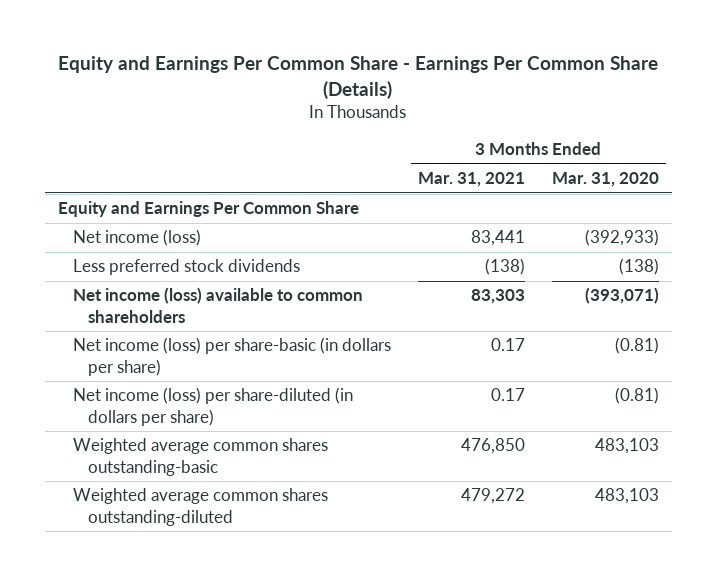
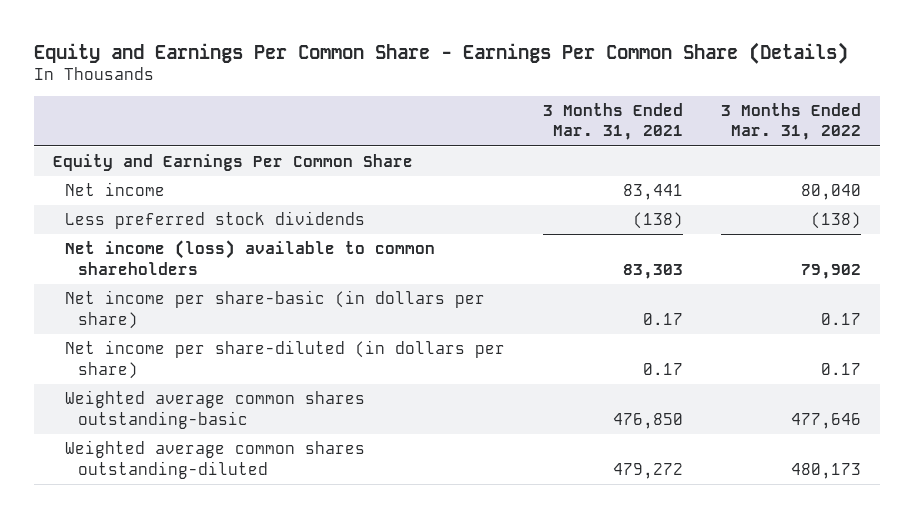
[551,172,659,188] Mar. 31, 2020 -> none
none -> [721,103,862,141] 3 Months Ended Mar. 31, 2022
[72,229,201,247] Net income (loss) -> [65,182,166,197] Net income
[72,337,391,376] Net income (loss) per share-basic (in dollars per share) -> [65,290,486,329] Net income per share-basic (in dollars per share)
[72,387,353,426] Net income (loss) per share-diluted (in dollars per share) -> [65,340,506,379] Net income per share-diluted (in dollars per share)

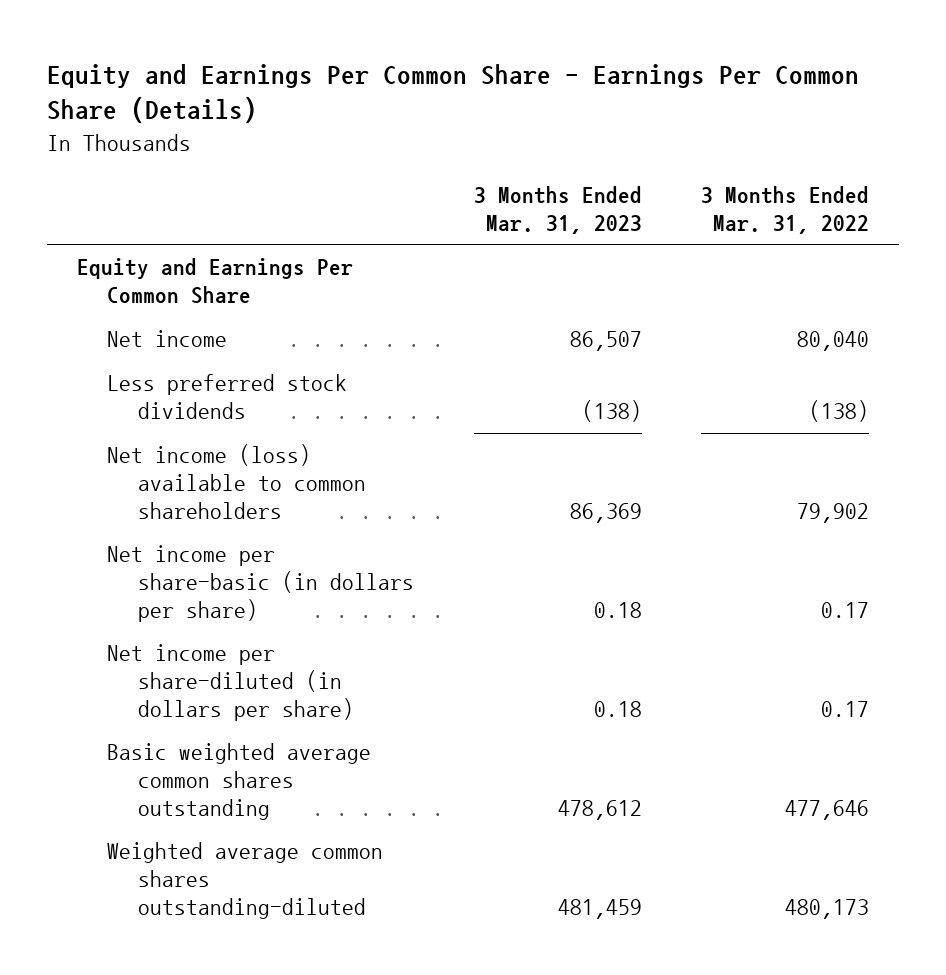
[543,103,684,141] 3 Months Ended Mar. 31, 2021 -> none
none -> [473,186,642,234] 3 Months Ended Mar. 31, 2023
[65,390,366,429] Weighted average common shares outstanding-basic -> [107,743,372,820] Basic weighted average common shares outstanding

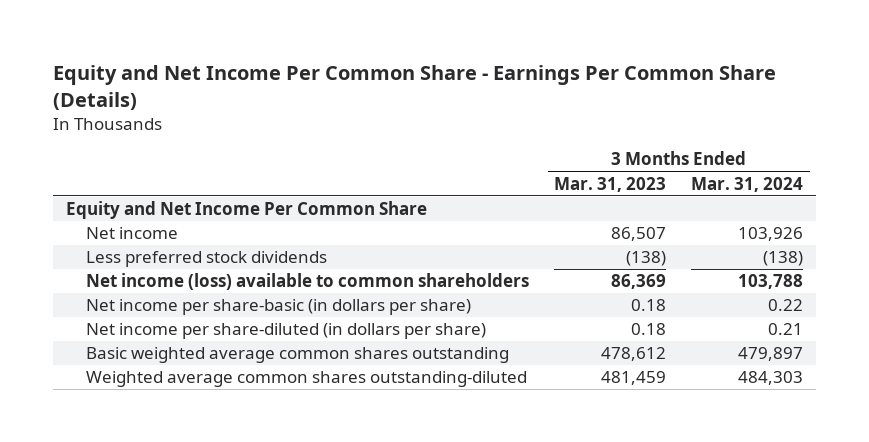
[46,63,859,124] Equity and Earnings Per Common Share - Earnings Per Common Share (Details) -> [53,64,777,110] Equity and Net Income Per Common Share - Earnings Per Common Share (Details)
[701,186,870,234] 3 Months Ended Mar. 31, 2022 -> none
none -> [691,176,804,192] Mar. 31, 2024
[76,258,353,305] Equity and Earnings Per Common Share -> [65,201,427,220] Equity and Net Income Per Common Share

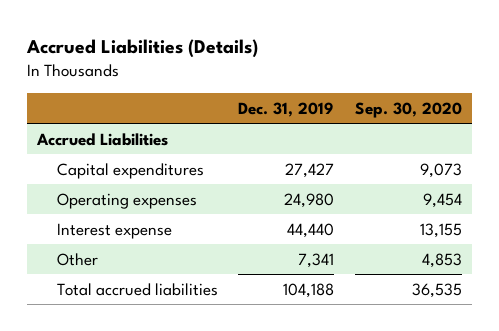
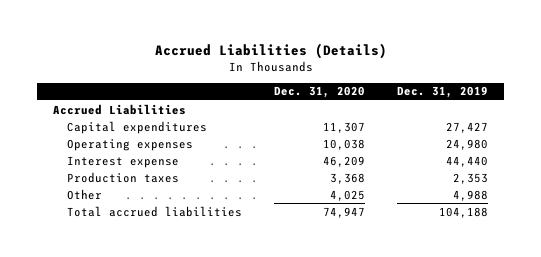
[354,101,462,118] Sep. 30, 2020 -> none
none -> [274,86,366,99] Dec. 31, 2020
none -> [67,171,180,183] Production taxes
[298,252,335,268] 7,341 -> [453,189,489,201] 4,988

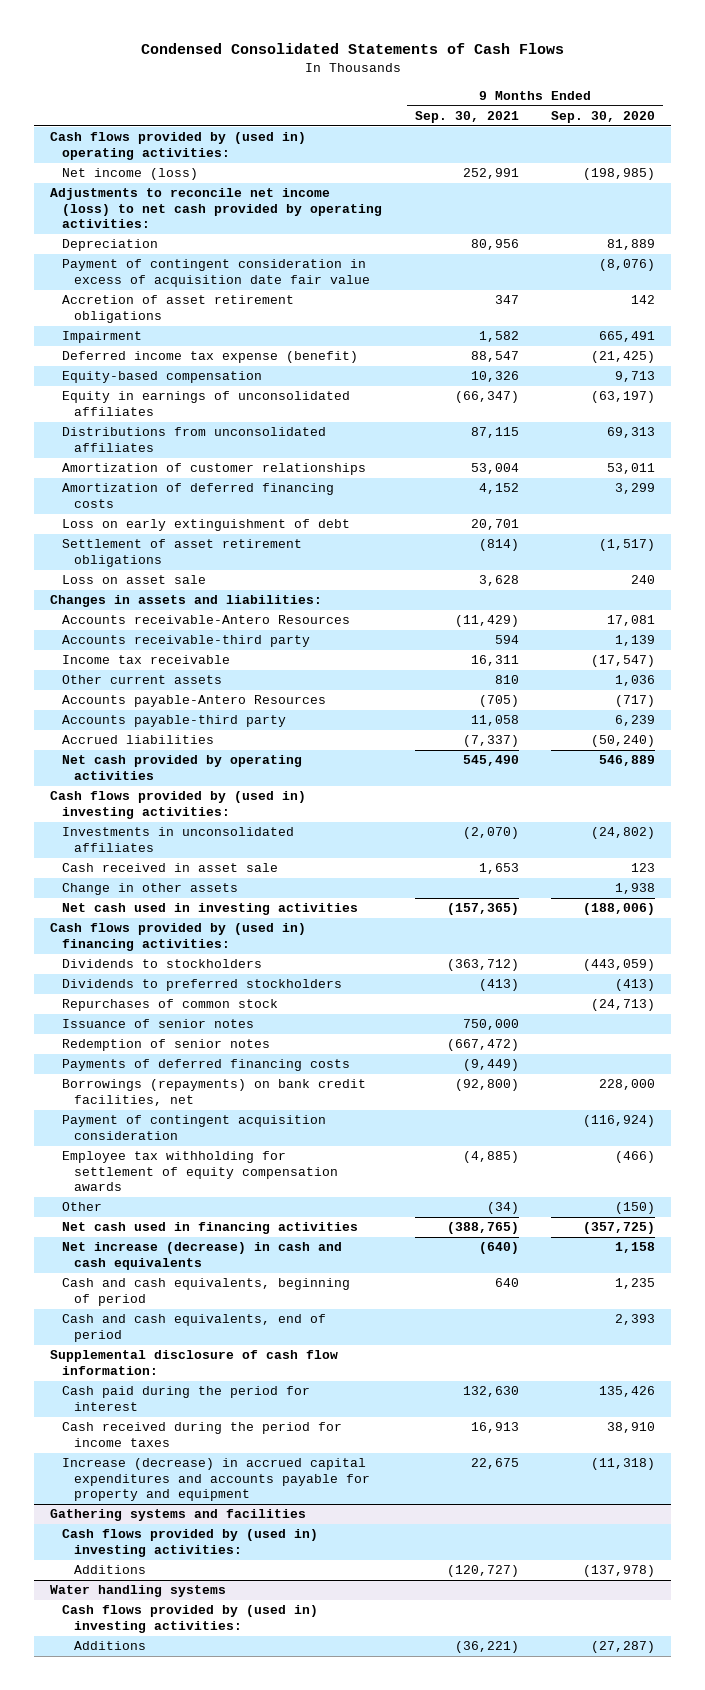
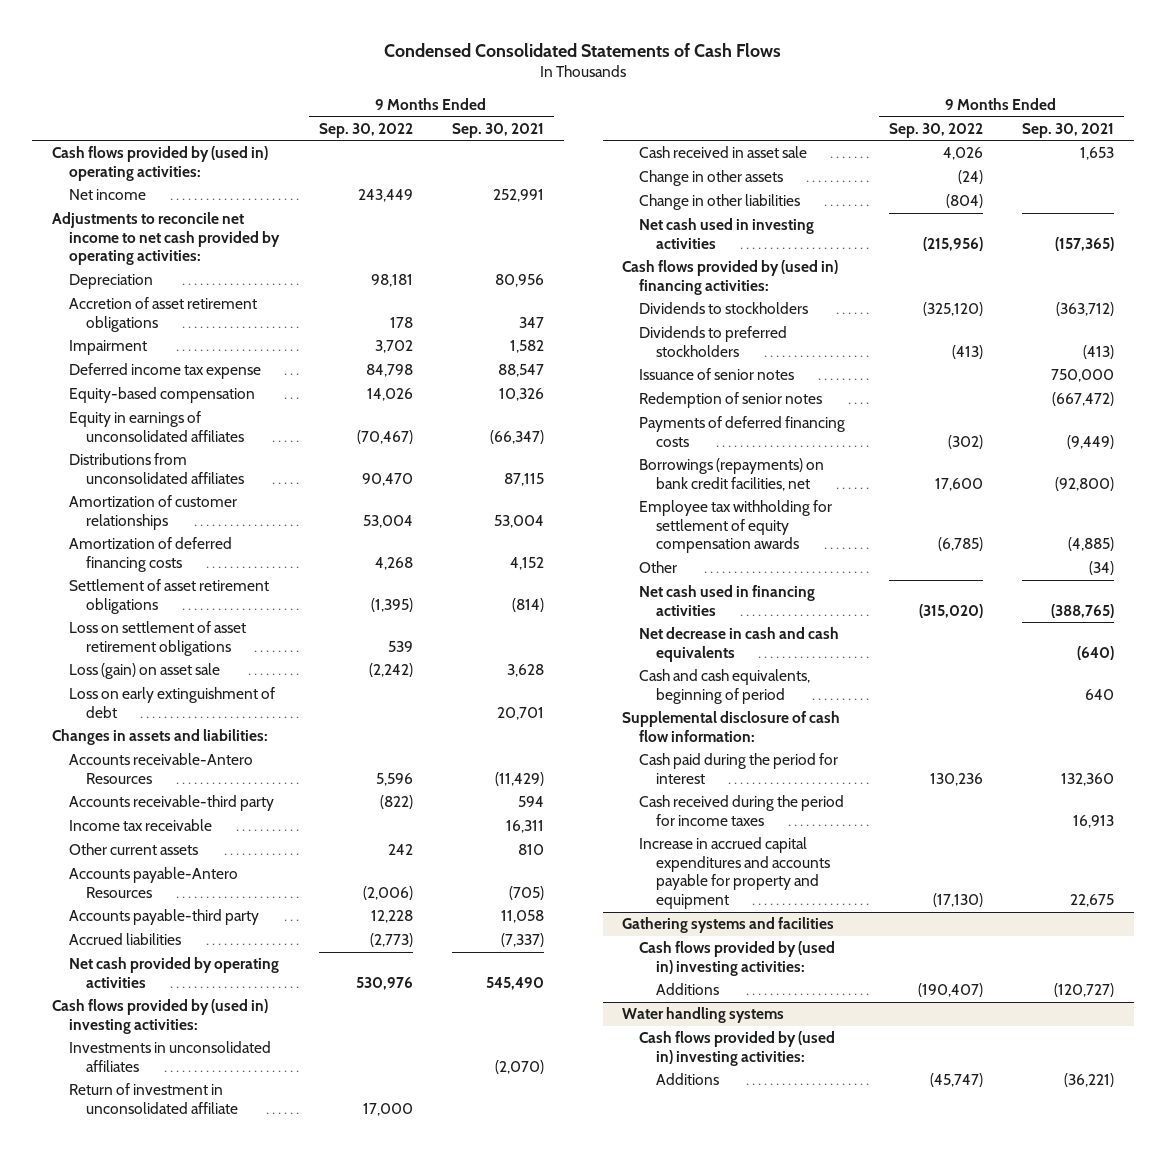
[551,111,656,124] Sep. 30, 2020 -> none
none -> [318,123,413,139] Sep. 30, 2022
[62,168,199,181] Net income (loss) -> [69,189,147,201] Net income
[50,188,383,229] Adjustments to reconcile net income (loss) to net cash provided by operating activities: -> [52,212,281,266] Adjustments to reconcile net income to net cash provided by operating activities:
[62,259,371,287] Payment of contingent consideration in excess of acquisition date fair value -> none
[62,351,359,364] Deferred income tax expense (benefit) -> [69,363,262,380] Deferred income tax expense
none -> [69,621,247,656] Loss on settlement of asset retirement obligations
[62,575,207,585] Loss on asset sale -> [69,663,221,680] Loss (gain) on asset sale
[62,519,351,532] Loss on early extinguishment of debt -> [69,687,276,718] Loss on early extinguishment of debt
none -> [69,1083,238,1114] Return of investment in unconsolidated affiliate
none -> [639,194,801,211] Change in other liabilities
[62,999,279,1012] Repurchases of common stock -> none
[62,1115,327,1140] Payment of contingent acquisition consideration -> none
[62,1242,343,1270] Net increase (decrease) in cash and cash equivalents -> [639,627,840,662] Net decrease in cash and cash equivalents
[62,1314,327,1342] Cash and cash equivalents, end of period -> none
[462,1386,519,1398] 132,630 -> [1061,772,1115,786] 132,360
[62,1458,371,1502] Increase (decrease) in accrued capital expenditures and accounts payable for property and equipment -> [639,837,831,910] Increase in accrued capital expenditures and accounts payable for property and equipment

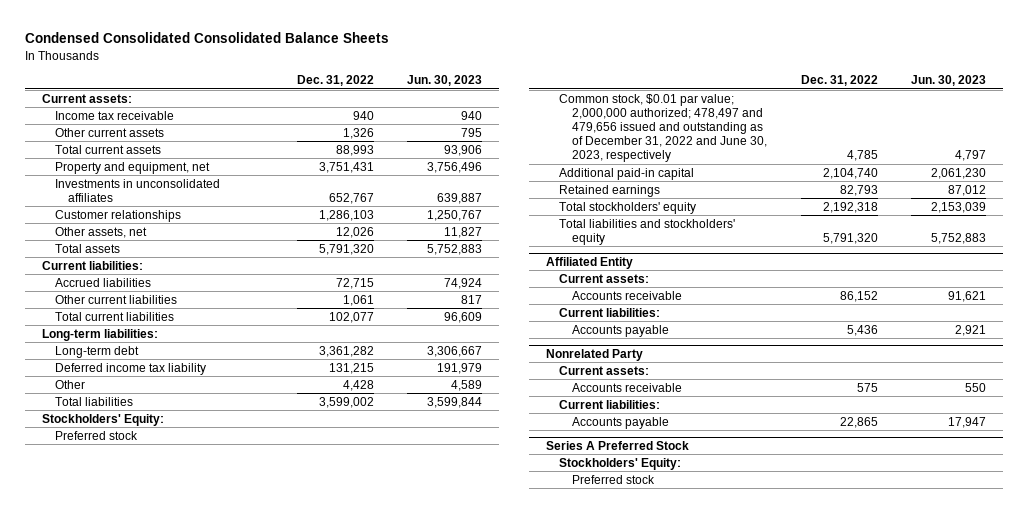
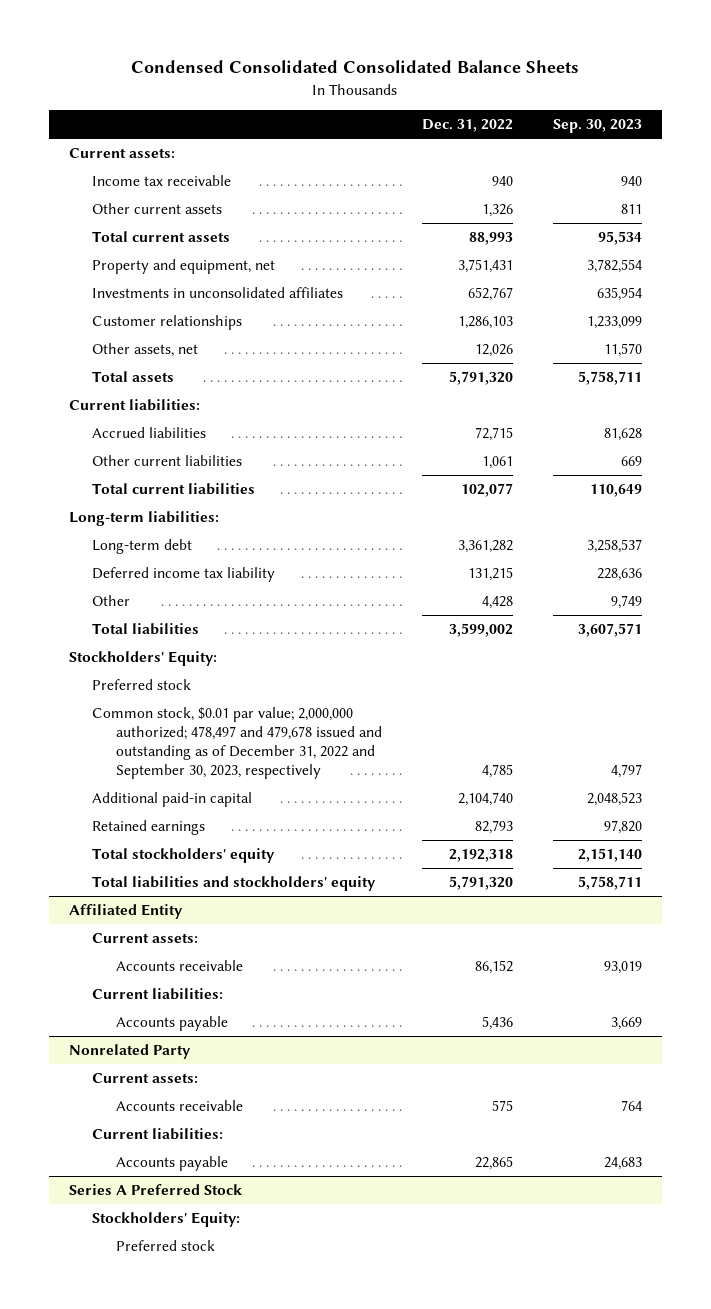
[407,75,483,87] Jun. 30, 2023 -> none
none -> [552,119,642,134] Sep. 30, 2023
[558,93,767,163] Common stock, $0.01 par value; 2,000,000 authorized; 478,497 and 479,656 issued and outstanding as of December 31, 2022 and June 30, 2023, respectively -> [92,707,383,779] Common stock, $0.01 par value; 2,000,000 authorized; 478,497 and 479,678 issued and outstanding as of December 31, 2022 and September 30, 2023, respectively

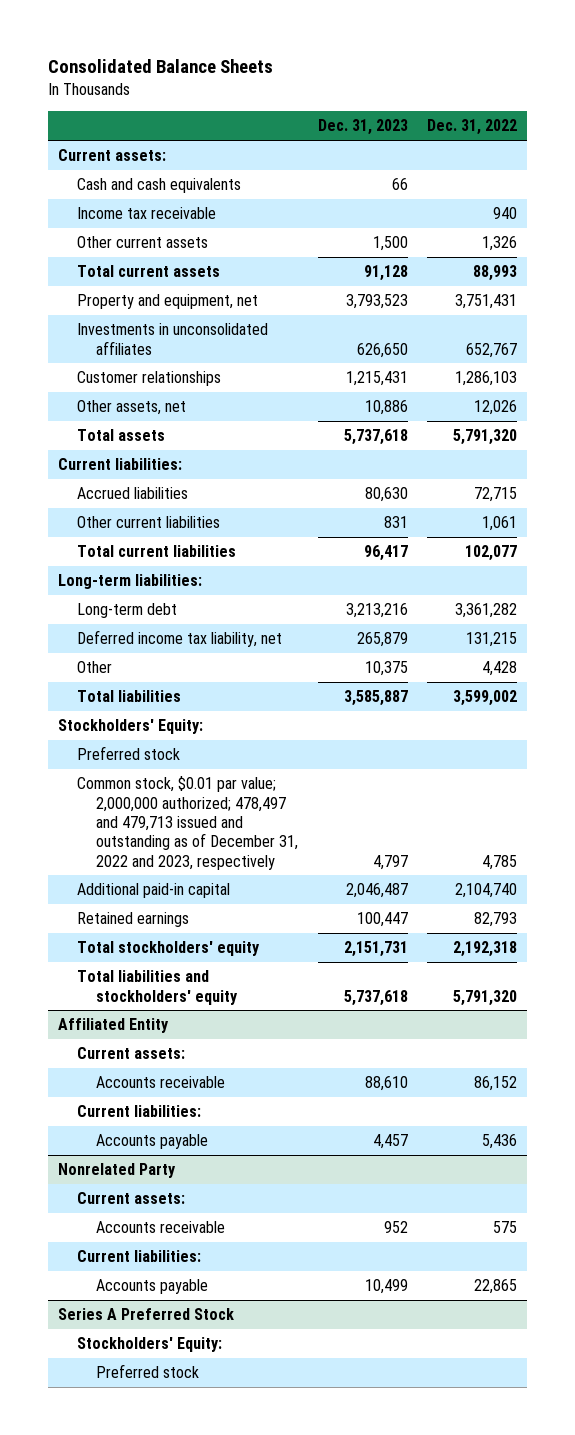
[131,60,580,74] Condensed Consolidated Consolidated Balance Sheets -> [47,59,273,74] Consolidated Balance Sheets
[552,119,642,134] Sep. 30, 2023 -> none
none -> [317,119,408,136] Dec. 31, 2023
none -> [76,178,241,194] Cash and cash equivalents
[92,567,276,583] Deferred income tax liability -> [76,630,282,648] Deferred income tax liability, net
[92,707,383,779] Common stock, $0.01 par value; 2,000,000 authorized; 478,497 and 479,678 issued and outstanding as of December 31, 2022 and September 30, 2023, respectively -> [76,776,299,870] Common stock, $0.01 par value; 2,000,000 authorized; 478,497 and 479,713 issued and outstanding as of December 31, 2022 and 2023, respectively

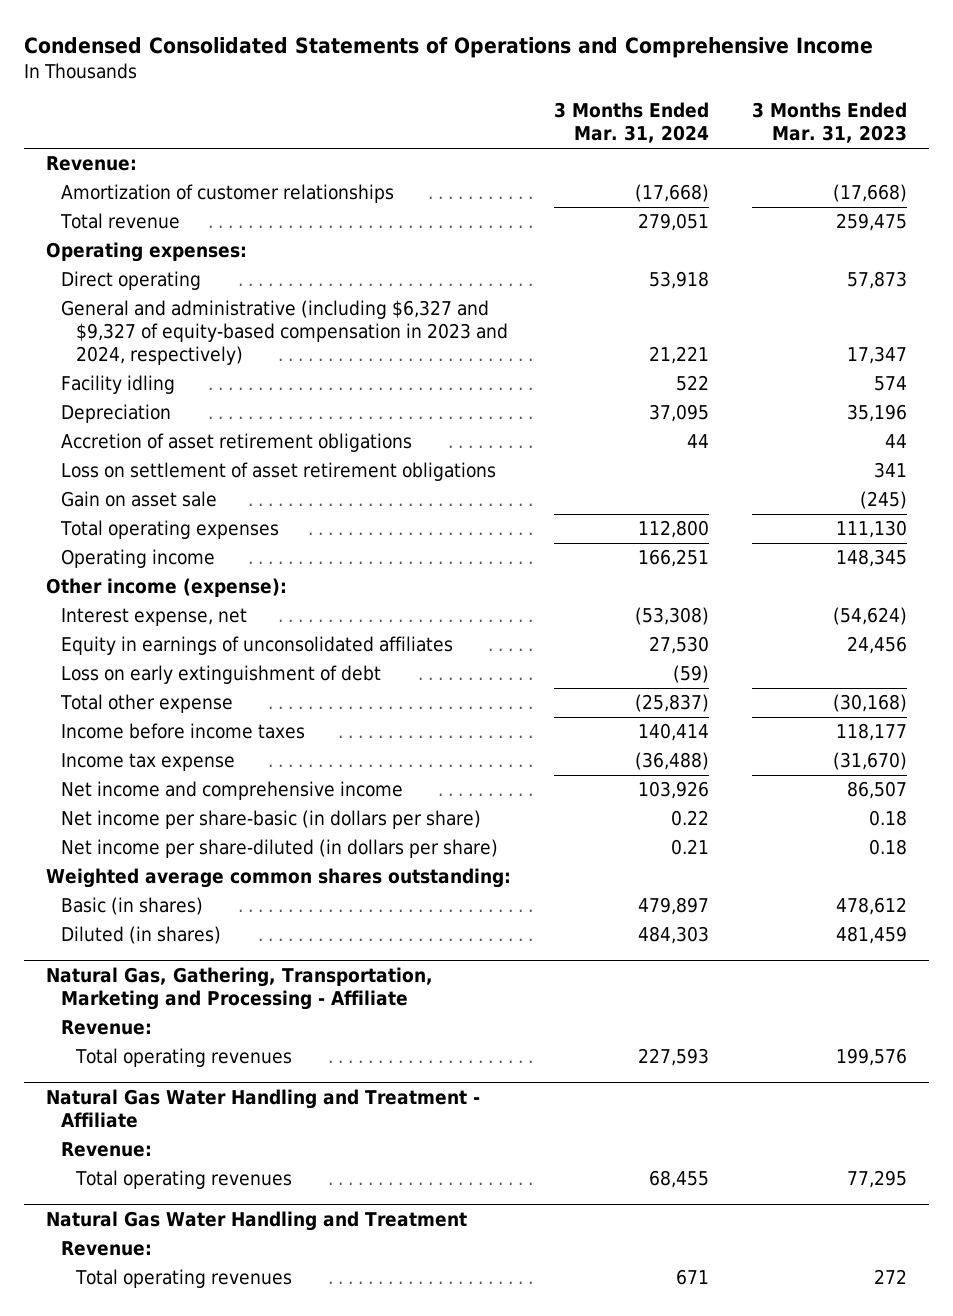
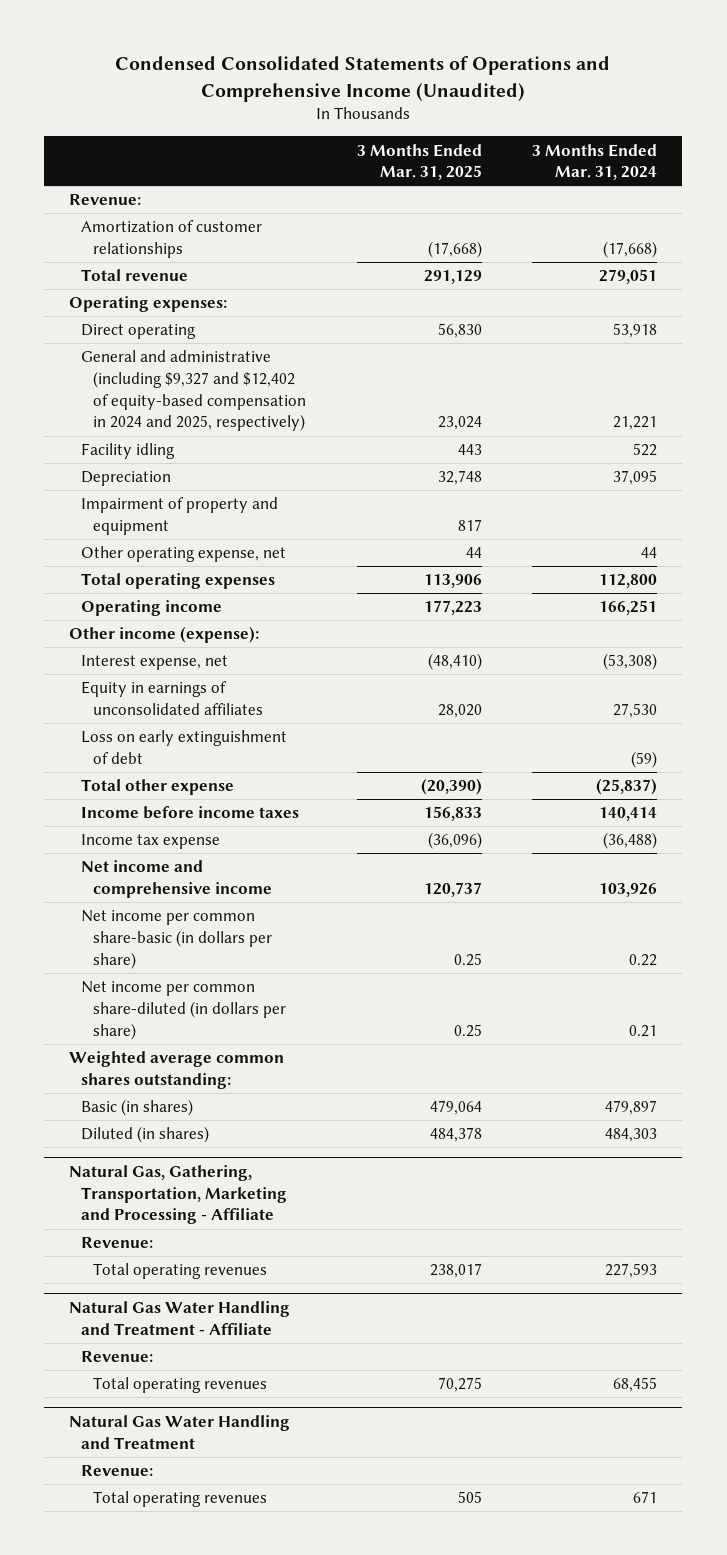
[24,36,874,58] Condensed Consolidated Statements of Operations and Comprehensive Income -> [115,56,611,102] Condensed Consolidated Statements of Operations and Comprehensive Income (Unaudited)
[752,102,908,144] 3 Months Ended Mar. 31, 2023 -> none
none -> [356,143,482,181] 3 Months Ended Mar. 31, 2025
[61,300,509,366] General and administrative (including $6,327 and $9,327 of equity-based compensation in 2023 and 2024, respectively) -> [81,350,307,432] General and administrative (including $9,327 and $12,402 of equity-based compensation in 2024 and 2025, respectively)
[61,433,413,453] Accretion of asset retirement obligations -> none
[61,462,497,482] Loss on settlement of asset retirement obligations -> none
[61,491,218,508] Gain on asset sale -> none
none -> [81,497,279,535] Impairment of property and equipment
none -> [81,546,287,563] Other operating expense, net
[61,810,482,830] Net income per share-basic (in dollars per share) -> [81,910,273,969] Net income per common share-basic (in dollars per share)
[61,839,499,859] Net income per share-diluted (in dollars per share) -> [81,981,287,1040] Net income per common share-diluted (in dollars per share)

